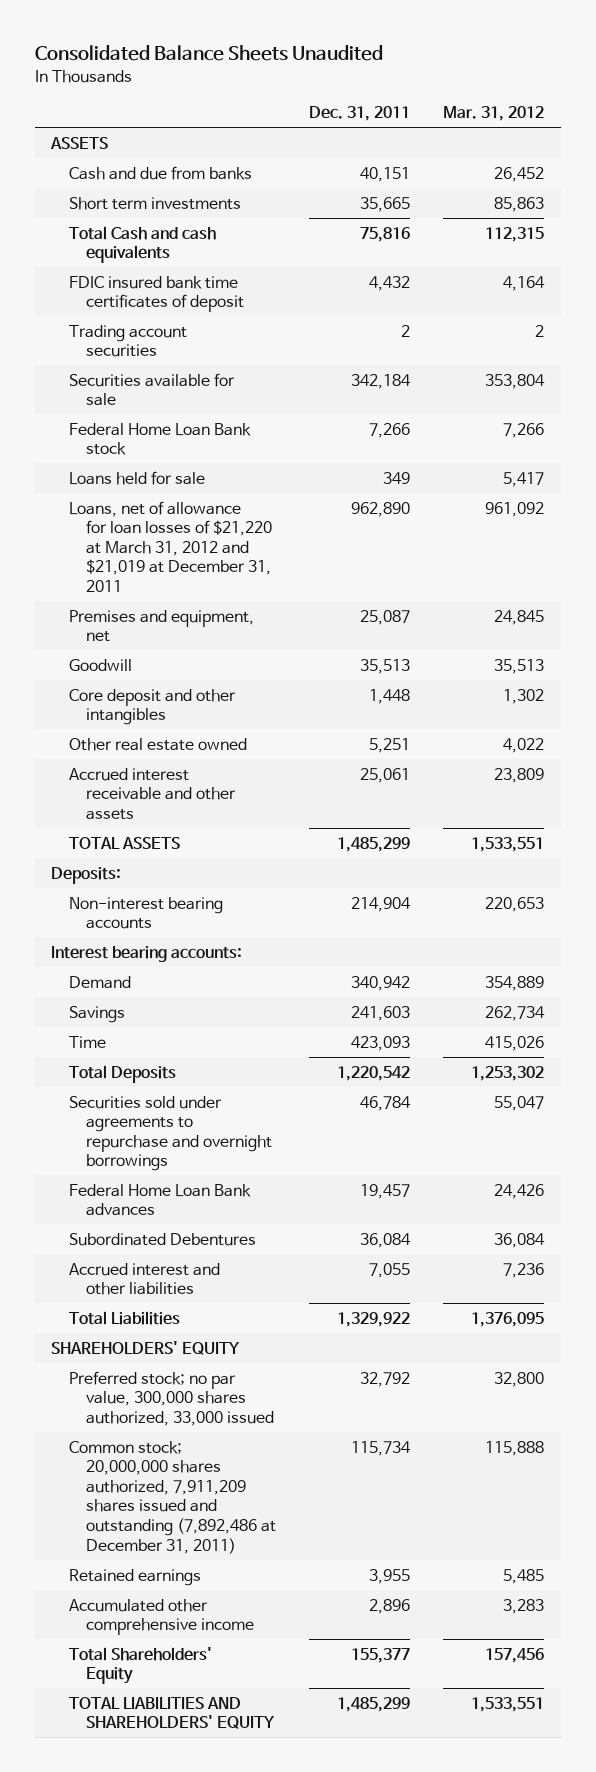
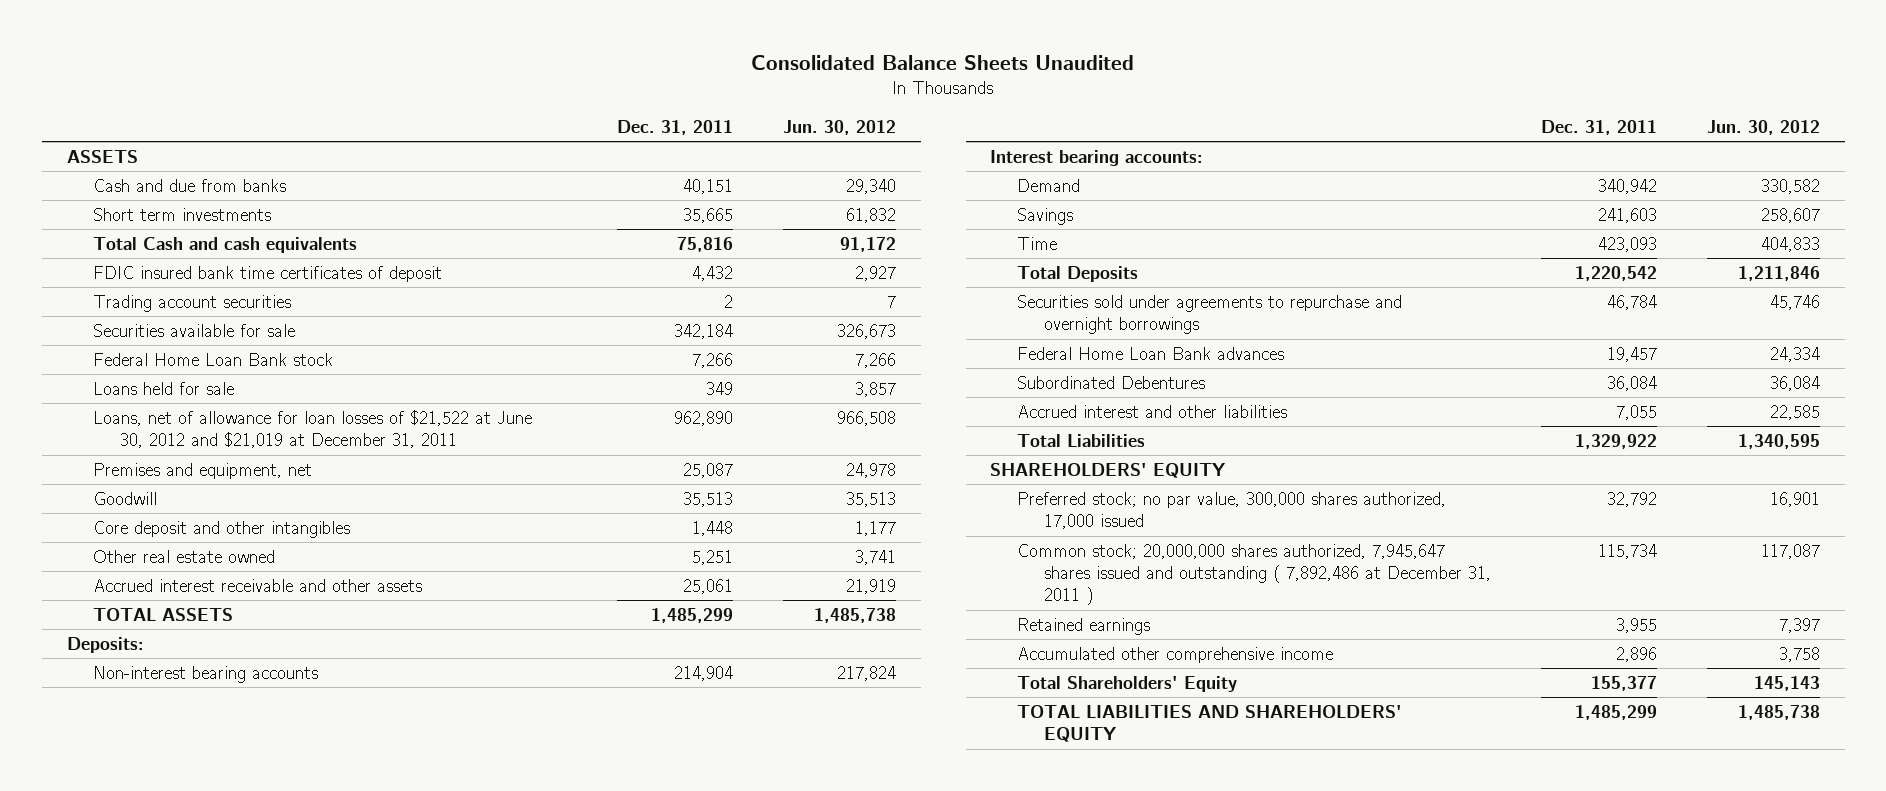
[443,106,545,122] Mar. 31, 2012 -> none
none -> [782,119,896,135] Jun. 30, 2012
[68,500,272,592] Loans, net of allowance for loan losses of $21,220 at March 31, 2012 and $21,019 at December 31, 2011 -> [93,409,533,449] Loans, net of allowance for loan losses of $21,522 at June 30, 2012 and $21,019 at December 31, 2011
[68,1370,274,1426] Preferred stock; no par value, 300,000 shares authorized, 33,000 issued -> [1017,491,1447,530] Preferred stock; no par value, 300,000 shares authorized, 17,000 issued
[68,1440,276,1554] Common stock; 20,000,000 shares authorized, 7,911,209 shares issued and outstanding (7,892,486 at December 31, 2011) -> [1017,543,1492,606] Common stock; 20,000,000 shares authorized, 7,945,647 shares issued and outstanding ( 7,892,486 at December 31, 2011 )

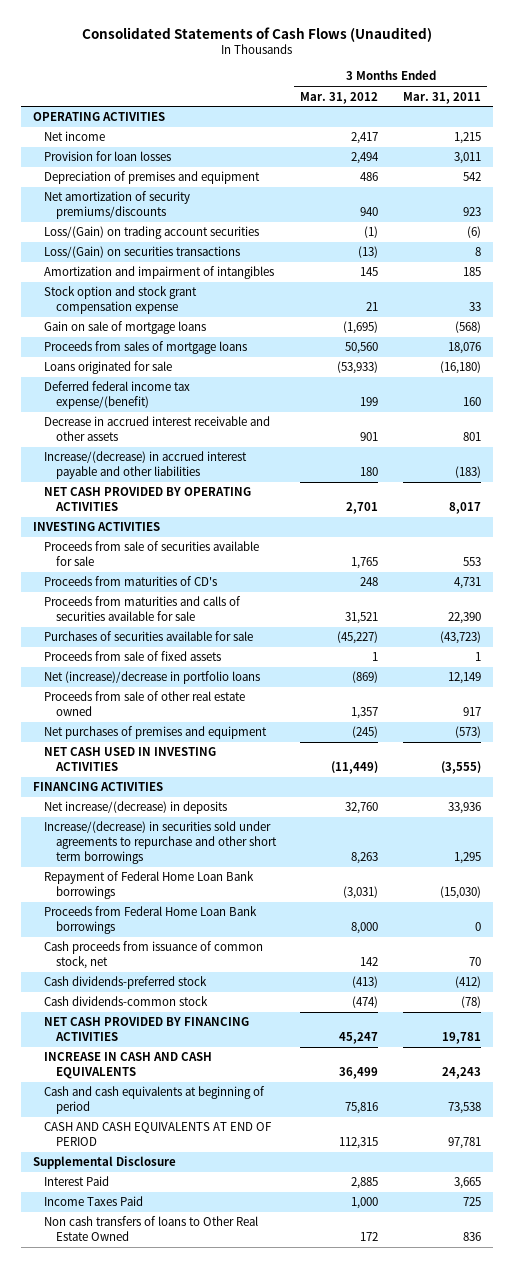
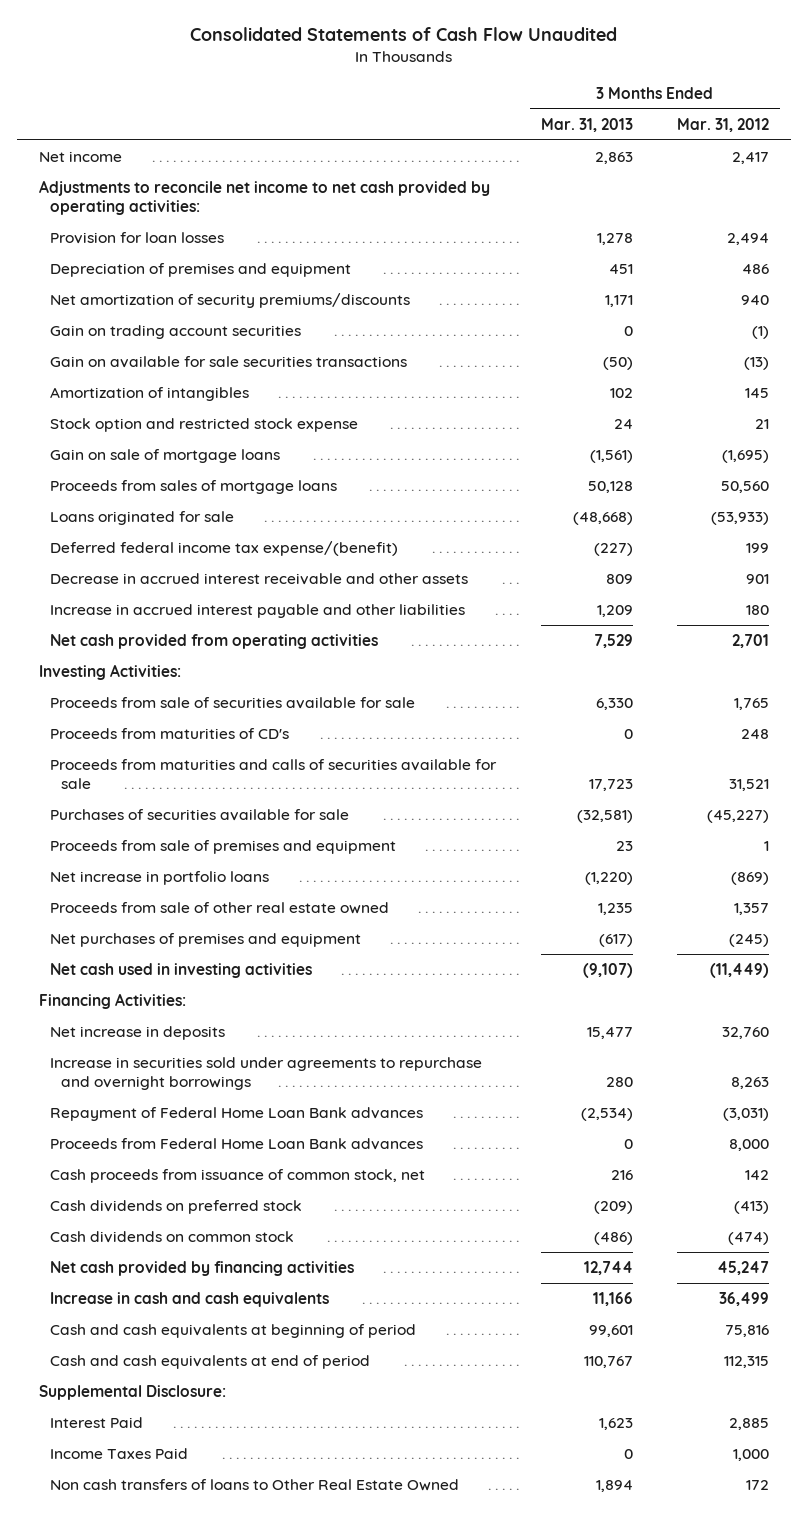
[81,26,432,42] Consolidated Statements of Cash Flows (Unaudited) -> [190,27,618,42] Consolidated Statements of Cash Flow Unaudited
[402,91,481,104] Mar. 31, 2011 -> none
none -> [540,117,633,132] Mar. 31, 2013
[32,112,165,122] OPERATING ACTIVITIES -> none
none -> [39,180,491,216] Adjustments to reconcile net income to net cash provided by operating activities:
[44,226,260,240] Loss/(Gain) on trading account securities -> [50,325,302,340] Gain on trading account securities
[44,246,241,259] Loss/(Gain) on securities transactions -> [50,356,408,369] Gain on available for sale securities transactions
[44,266,275,280] Amortization and impairment of intangibles -> [50,387,250,402] Amortization of intangibles
[44,286,198,315] Stock option and stock grant compensation expense -> [50,418,359,433] Stock option and restricted stock expense
[44,451,248,480] Increase/(decrease) in accrued interest payable and other liabilities -> [50,604,466,619] Increase in accrued interest payable and other liabilities
[44,487,252,512] NET CASH PROVIDED BY OPERATING ACTIVITIES -> [50,634,379,650] Net cash provided from operating activities
[32,522,160,532] INVESTING ACTIVITIES -> [39,664,182,681] Investing Activities:
[44,651,222,662] Proceeds from sale of fixed assets -> [50,840,397,855] Proceeds from sale of premises and equipment
[44,671,261,685] Net (increase)/decrease in portfolio loans -> [50,871,270,886] Net increase in portfolio loans
[44,747,217,772] NET CASH USED IN INVESTING ACTIVITIES -> [50,963,313,979] Net cash used in investing activities
[32,782,163,792] FINANCING ACTIVITIES -> [39,993,187,1010] Financing Activities:
[44,801,228,815] Net increase/(decrease) in deposits -> [50,1026,226,1041] Net increase in deposits
[44,821,277,864] Increase/(decrease) in securities sold under agreements to repurchase and other short term borrowings -> [50,1057,483,1091] Increase in securities sold under agreements to repurchase and overnight borrowings
[44,871,255,900] Repayment of Federal Home Loan Bank borrowings -> [50,1107,424,1122] Repayment of Federal Home Loan Bank advances
[44,906,258,935] Proceeds from Federal Home Loan Bank borrowings -> [50,1138,424,1151] Proceeds from Federal Home Loan Bank advances
[44,976,208,990] Cash dividends-preferred stock -> [50,1200,303,1215] Cash dividends on preferred stock
[44,996,209,1007] Cash dividends-common stock -> [50,1231,295,1244] Cash dividends on common stock
[44,1017,250,1042] NET CASH PROVIDED BY FINANCING ACTIVITIES -> [50,1261,355,1277] Net cash provided by financing activities
[44,1052,213,1080] INCREASE IN CASH AND CASH EQUIVALENTS -> [50,1292,330,1308] Increase in cash and cash equivalents
[44,1122,273,1147] CASH AND CASH EQUIVALENTS AT END OF PERIOD -> [50,1355,371,1370] Cash and cash equivalents at end of period
[32,1156,176,1170] Supplemental Disclosure -> [39,1385,227,1401] Supplemental Disclosure:

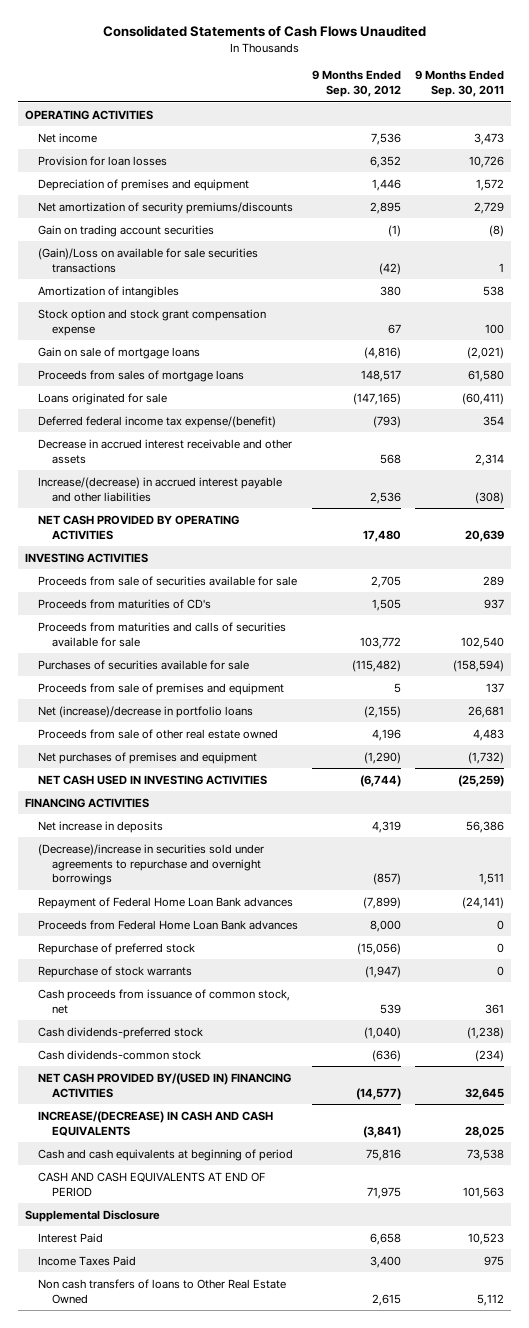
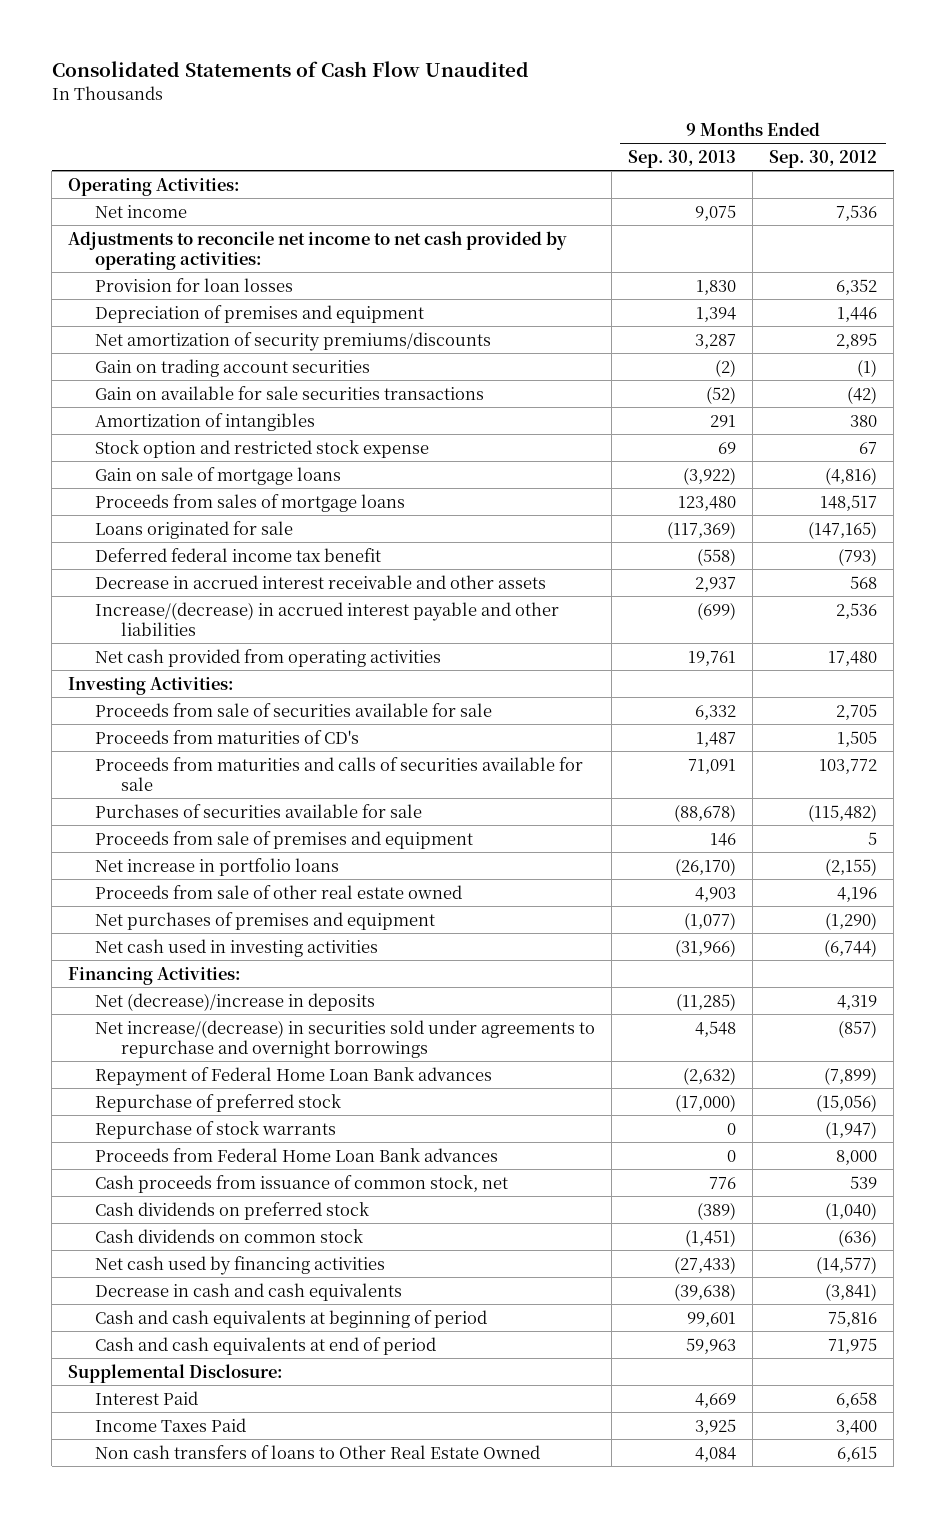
[102,25,426,38] Consolidated Statements of Cash Flows Unaudited -> [51,61,529,78] Consolidated Statements of Cash Flow Unaudited
[415,70,505,98] 9 Months Ended Sep. 30, 2011 -> none
none -> [627,150,736,169] Sep. 30, 2013
[25,109,154,120] OPERATING ACTIVITIES -> [68,177,241,196] Operating Activities:
none -> [68,230,568,270] Adjustments to reconcile net income to net cash provided by operating activities:
[38,247,259,273] (Gain)/Loss on available for sale securities transactions -> [94,385,484,400] Gain on available for sale securities transactions
[38,308,267,336] Stock option and stock grant compensation expense -> [94,439,429,458] Stock option and restricted stock expense
[38,415,277,428] Deferred federal income tax expense/(benefit) -> [94,547,381,562] Deferred federal income tax benefit
[38,514,240,540] NET CASH PROVIDED BY OPERATING ACTIVITIES -> [94,648,441,667] Net cash provided from operating activities
[25,552,149,563] INVESTING ACTIVITIES -> [68,676,235,695] Investing Activities:
[38,705,254,718] Net (increase)/decrease in portfolio loans -> [94,857,339,876] Net increase in portfolio loans
[38,774,268,785] NET CASH USED IN INVESTING ACTIVITIES -> [94,938,378,957] Net cash used in investing activities
[25,797,150,808] FINANCING ACTIVITIES -> [68,966,242,985] Financing Activities:
[38,820,164,833] Net increase in deposits -> [94,992,375,1011] Net (decrease)/increase in deposits
[38,843,265,886] (Decrease)/increase in securities sold under agreements to repurchase and overnight borrowings -> [94,1019,595,1058] Net increase/(decrease) in securities sold under agreements to repurchase and overnight borrowings
[38,919,299,930] Proceeds from Federal Home Loan Bank advances -> [94,1147,498,1162] Proceeds from Federal Home Loan Bank advances
[38,1026,204,1039] Cash dividends-preferred stock -> [94,1201,369,1220] Cash dividends on preferred stock
[38,1049,202,1060] Cash dividends-common stock -> [94,1228,363,1243] Cash dividends on common stock
[38,1072,292,1098] NET CASH PROVIDED BY/(USED IN) FINANCING ACTIVITIES -> [94,1255,385,1275] Net cash used by financing activities
[38,1110,274,1136] INCREASE/(DECREASE) IN CASH AND CASH EQUIVALENTS -> [94,1282,402,1301] Decrease in cash and cash equivalents
[38,1171,266,1197] CASH AND CASH EQUIVALENTS AT END OF PERIOD -> [94,1336,436,1355] Cash and cash equivalents at end of period
[25,1209,161,1222] Supplemental Disclosure -> [68,1363,284,1383] Supplemental Disclosure:
[372,1293,402,1306] 2,615 -> [837,1445,878,1462] 6,615

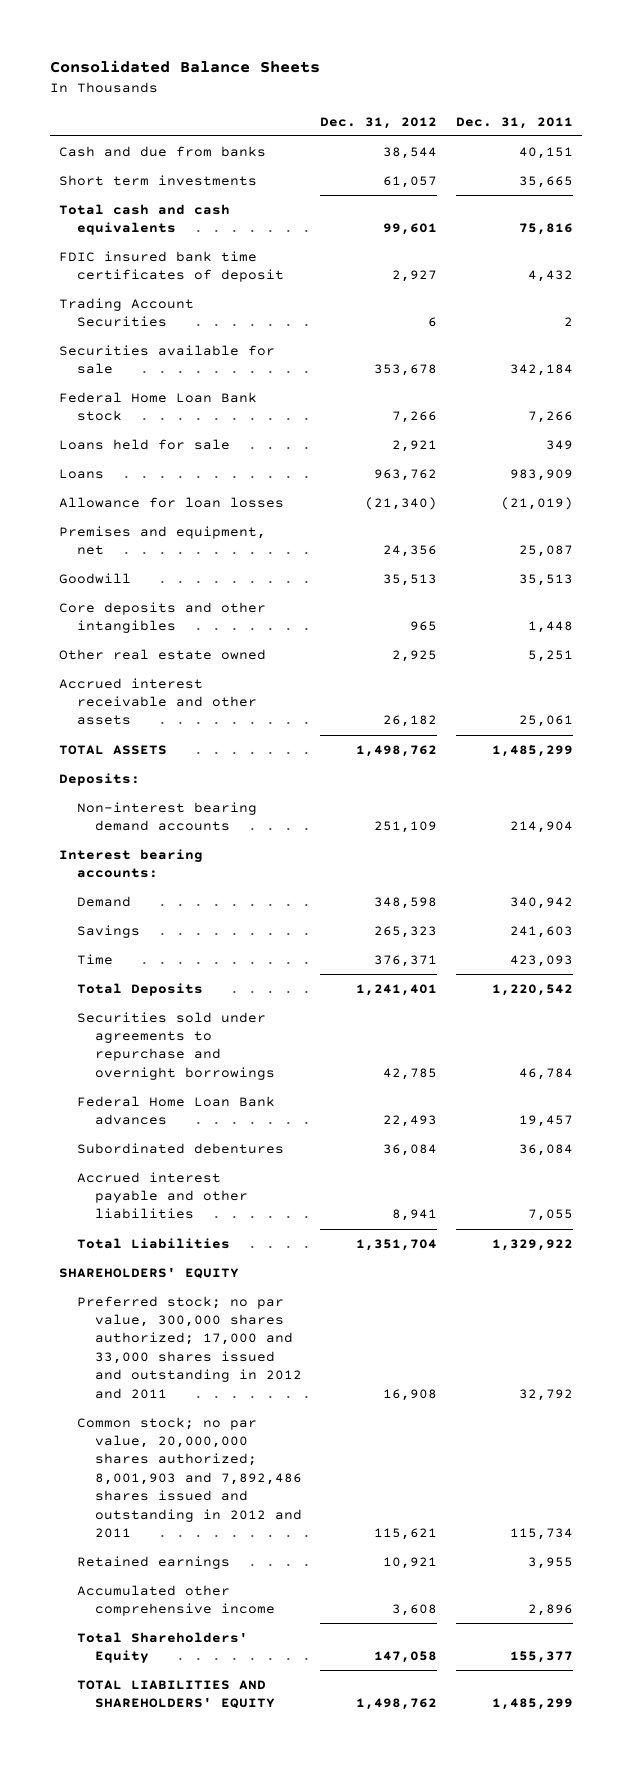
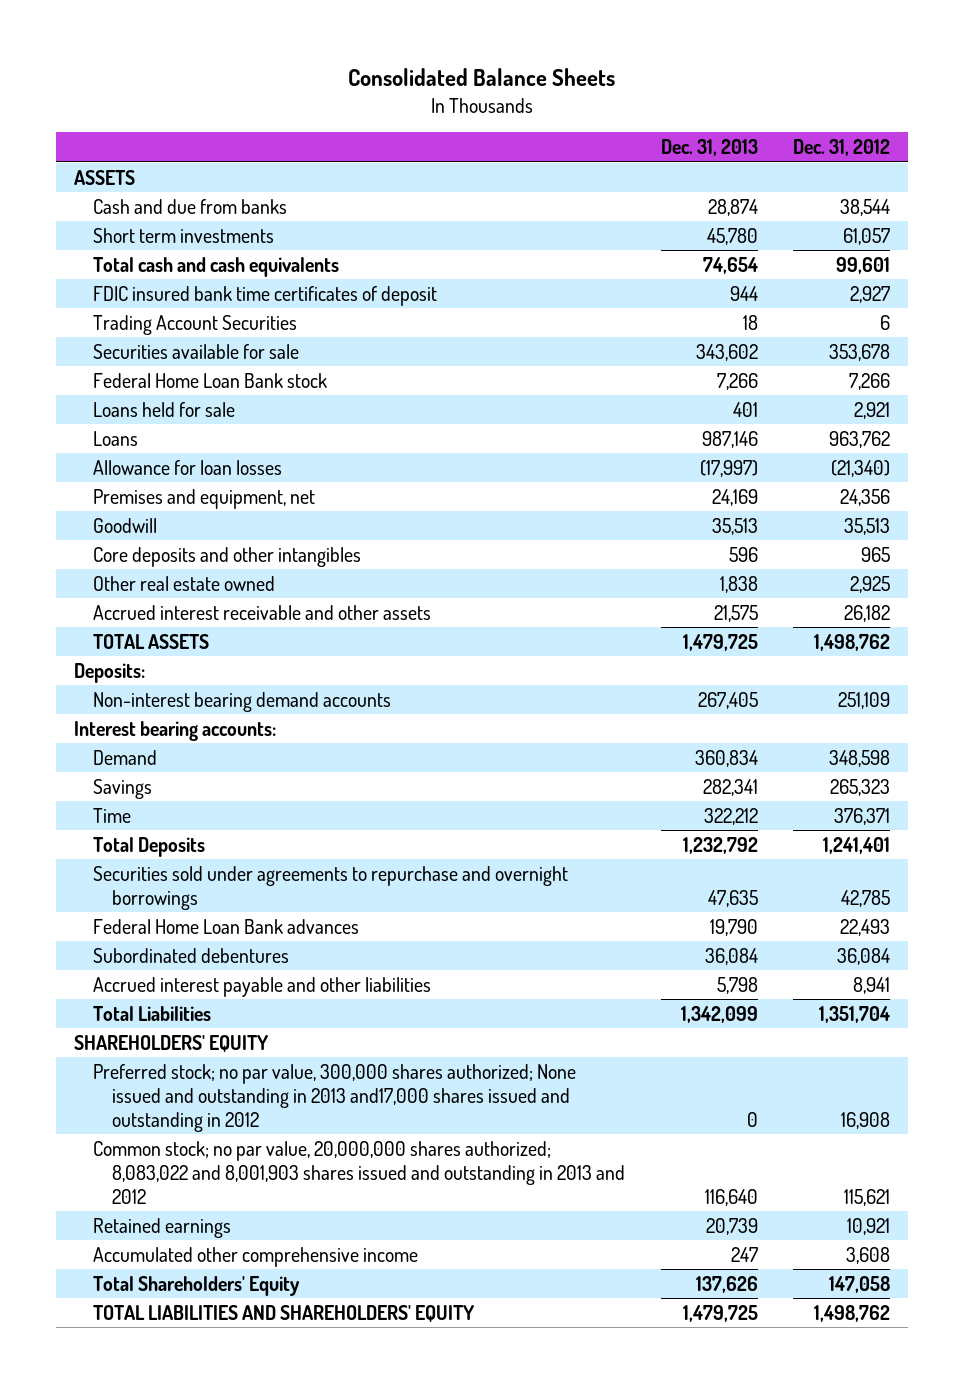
[455,116,573,129] Dec. 31, 2011 -> none
none -> [660,138,758,156] Dec. 31, 2013
none -> [73,169,135,185] ASSETS
[76,1295,303,1399] Preferred stock; no par value, 300,000 shares authorized; 17,000 and 33,000 shares issued and outstanding in 2012 and 2011 -> [92,1063,576,1132] Preferred stock; no par value, 300,000 shares authorized; None issued and outstanding in 2013 and17,000 shares issued and outstanding in 2012
[76,1416,303,1539] Common stock; no par value, 20,000,000 shares authorized; 8,001,903 and 7,892,486 shares issued and outstanding in 2012 and 2011 -> [92,1140,626,1204] Common stock; no par value, 20,000,000 shares authorized; 8,083,022 and 8,001,903 shares issued and outstanding in 2013 and 2012

